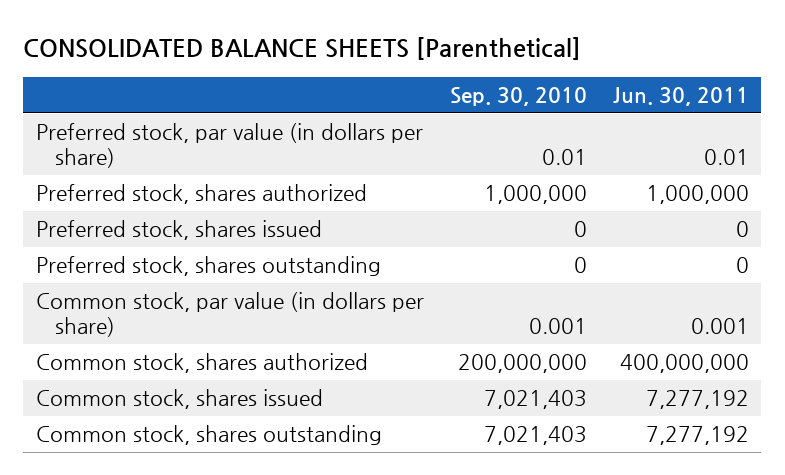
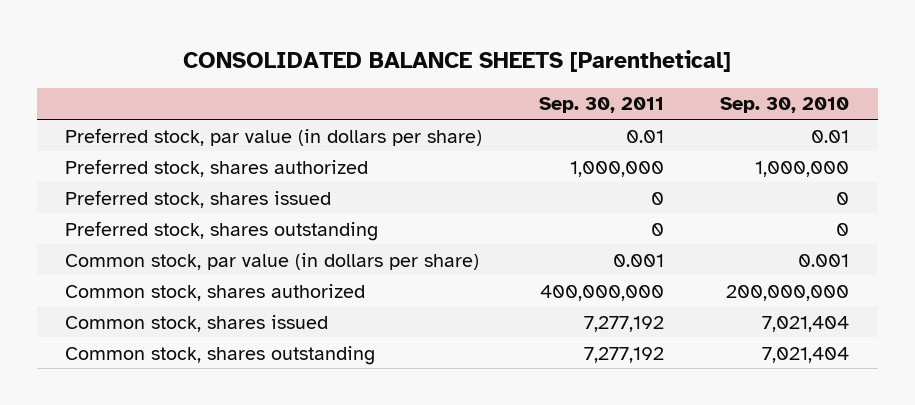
[612,87,749,107] Jun. 30, 2011 -> none
none -> [538,97,664,114] Sep. 30, 2011
[483,390,587,410] 7,021,403 -> [762,315,850,332] 7,021,404
[483,426,587,446] 7,021,403 -> [762,346,850,363] 7,021,404

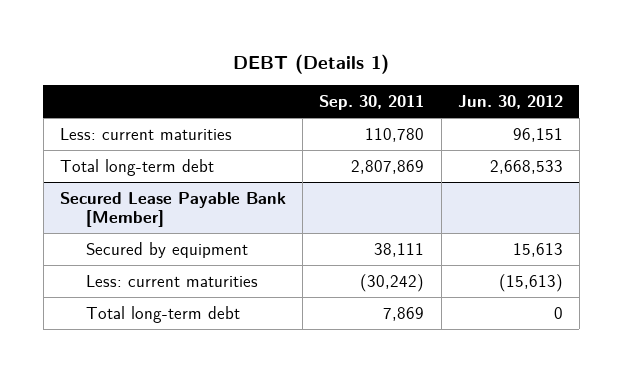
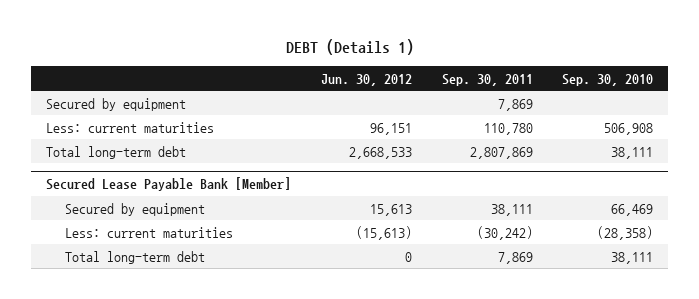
none -> [562,73,654,86] Sep. 30, 2010
none -> [45,97,186,111] Secured by equipment

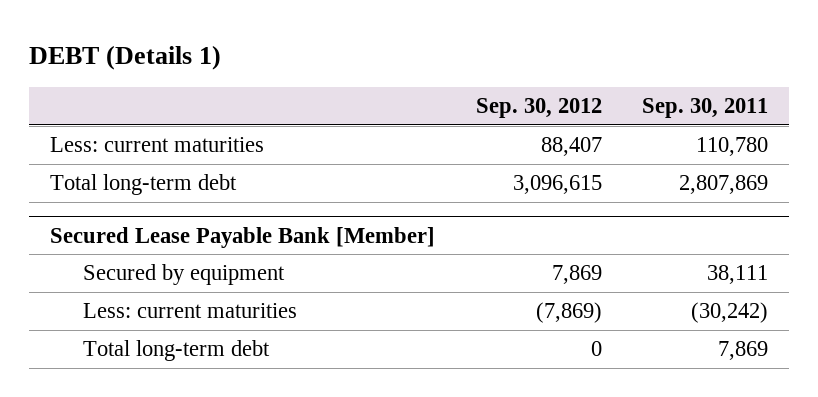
[320,73,412,86] Jun. 30, 2012 -> none
[562,73,654,86] Sep. 30, 2010 -> none
none -> [475,98,602,119] Sep. 30, 2012
[45,97,186,111] Secured by equipment -> none

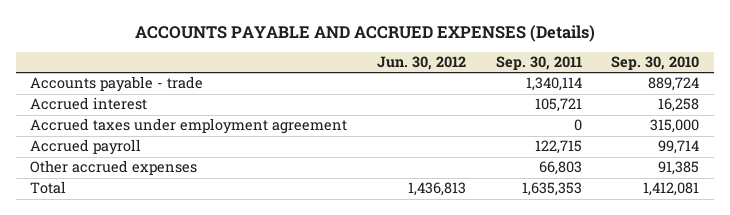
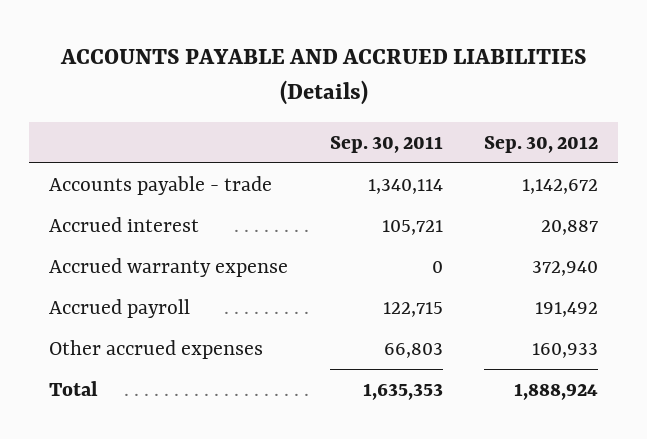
[134,24,595,42] ACCOUNTS PAYABLE AND ACCRUED EXPENSES (Details) -> [59,49,587,106] ACCOUNTS PAYABLE AND ACCRUED LIABILITIES (Details)
[377,56,467,71] Jun. 30, 2012 -> none
[611,56,700,71] Sep. 30, 2010 -> none
none -> [483,135,598,153] Sep. 30, 2012
[30,118,348,135] Accrued taxes under employment agreement -> [49,257,289,277] Accrued warranty expense

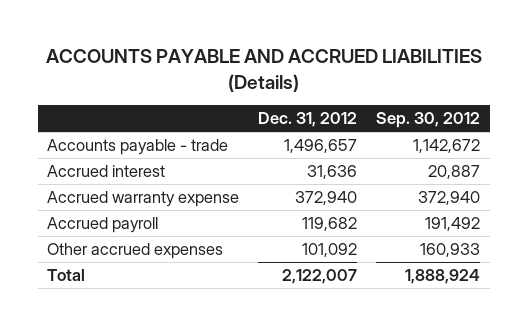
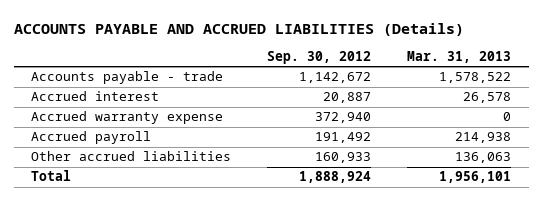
[258,112,358,128] Dec. 31, 2012 -> none
none -> [406,51,511,64] Mar. 31, 2013
[47,243,224,260] Other accrued expenses -> [31,151,232,162] Other accrued liabilities

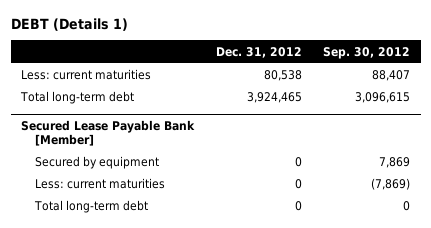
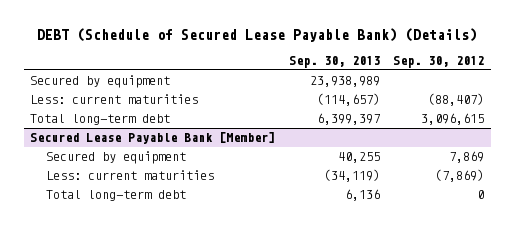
[10,17,128,31] DEBT (Details 1) -> [37,28,478,43] DEBT (Schedule of Secured Lease Payable Bank) (Details)
[215,46,302,58] Dec. 31, 2012 -> none
none -> [288,56,380,69] Sep. 30, 2013
none -> [30,75,171,89] Secured by equipment
[372,70,411,82] 88,407 -> [428,93,485,107] (88,407)

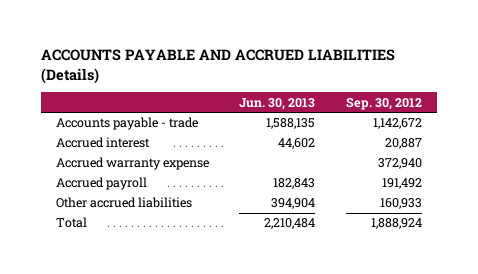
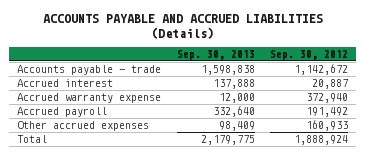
[239,97,316,110] Jun. 30, 2013 -> none
none -> [176,49,255,60] Sep. 30, 2013
[56,197,193,209] Other accrued liabilities -> [17,121,150,132] Other accrued expenses

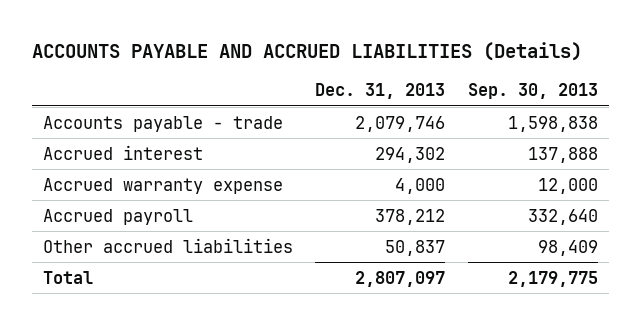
[270,49,349,60] Sep. 30, 2012 -> none
none -> [315,82,446,99] Dec. 31, 2013
[17,121,150,132] Other accrued expenses -> [43,237,294,253] Other accrued liabilities

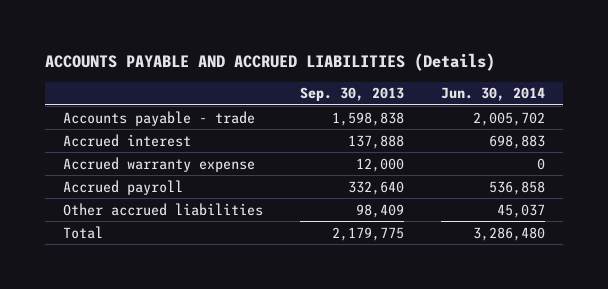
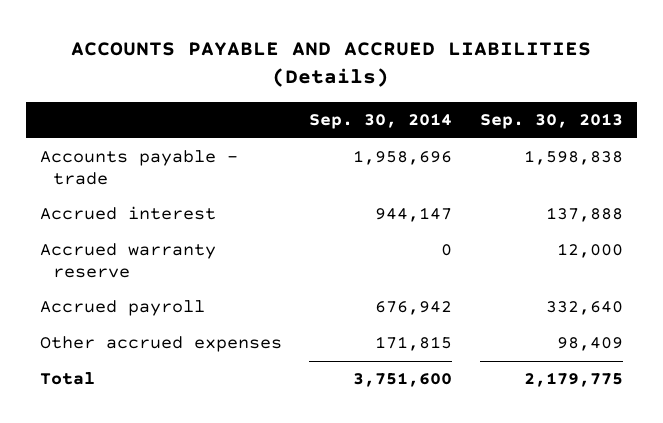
[440,87,545,102] Jun. 30, 2014 -> none
none -> [309,113,453,130] Sep. 30, 2014
[63,156,256,172] Accrued warranty expense -> [39,243,216,278] Accrued warranty reserve
[63,202,264,216] Other accrued liabilities -> [39,336,282,353] Other accrued expenses

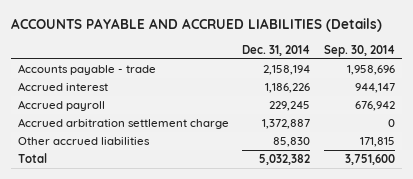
[480,113,624,130] Sep. 30, 2013 -> none
none -> [242,44,311,56] Dec. 31, 2014
[39,243,216,278] Accrued warranty reserve -> none
none -> [17,118,229,130] Accrued arbitration settlement charge
[39,336,282,353] Other accrued expenses -> [17,137,150,146] Other accrued liabilities

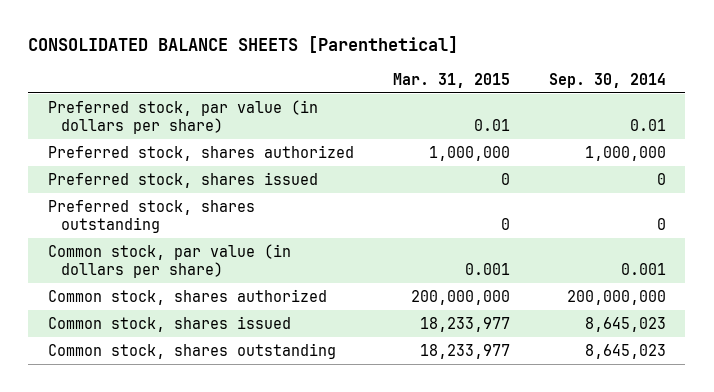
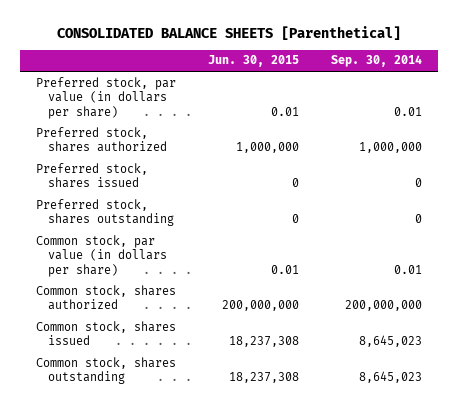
[392,72,510,88] Mar. 31, 2015 -> none
none -> [207,55,299,68] Jun. 30, 2015
[620,263,666,276] 0.001 -> [393,264,422,274] 0.01

